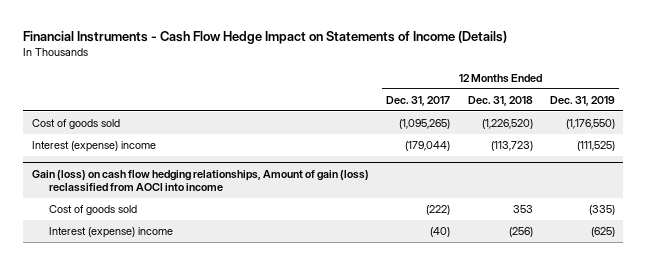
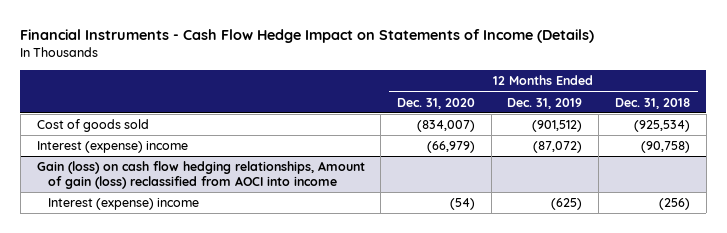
[386,96,451,107] Dec. 31, 2017 -> none
none -> [397,97,476,109] Dec. 31, 2020
[481,119,533,130] (1,226,520) -> [633,120,690,133] (925,534)
[565,119,615,130] (1,176,550) -> [532,120,583,133] (901,512)
[490,141,533,152] (113,723) -> [640,141,690,154] (90,758)
[576,141,615,152] (111,525) -> [533,141,583,154] (87,072)
[49,205,138,216] Cost of goods sold -> none

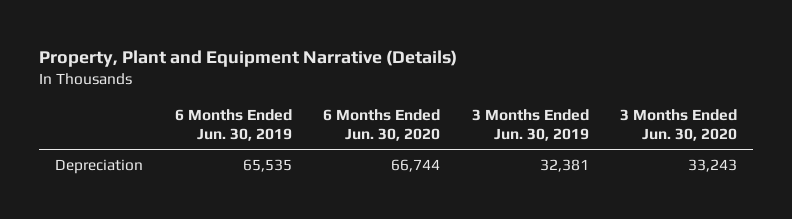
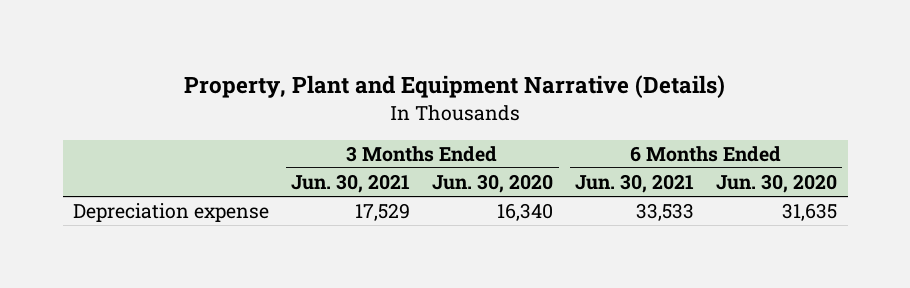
[174,108,292,142] 6 Months Ended Jun. 30, 2019 -> none
[471,108,589,142] 3 Months Ended Jun. 30, 2019 -> none
none -> [291,174,411,194] Jun. 30, 2021
none -> [574,174,694,194] Jun. 30, 2021
[55,159,144,175] Depreciation -> [73,203,270,223] Depreciation expense
[391,159,441,173] 66,744 -> [781,203,837,222] 31,635
[688,159,738,173] 33,243 -> [497,203,554,222] 16,340

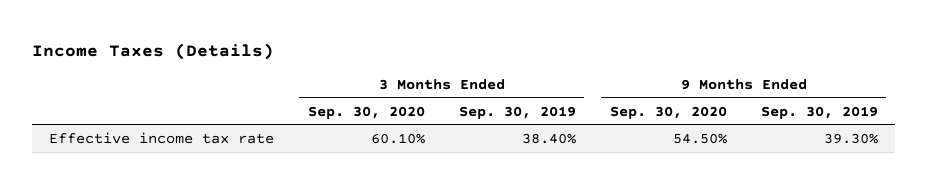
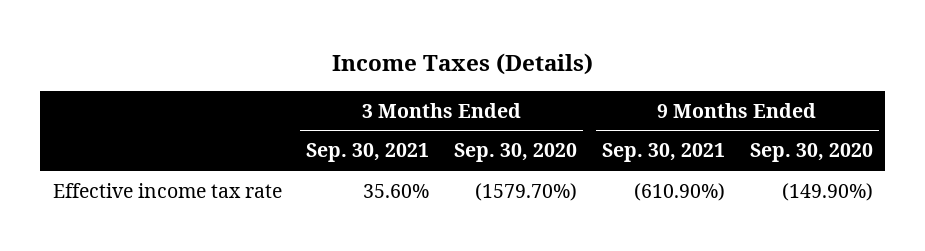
[458,105,576,119] Sep. 30, 2019 -> none
[760,105,878,119] Sep. 30, 2019 -> none
none -> [306,143,430,163] Sep. 30, 2021
none -> [601,143,725,163] Sep. 30, 2021
[370,132,425,144] 60.10% -> [475,183,578,202] (1579.70%)
[672,132,727,144] 54.50% -> [781,183,873,202] (149.90%)

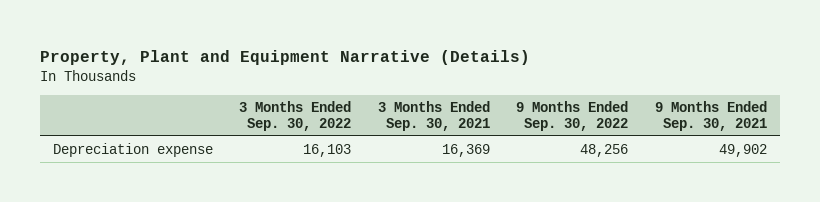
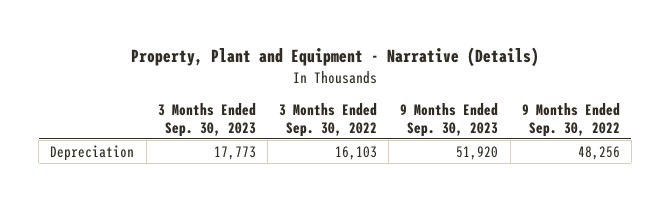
[39,49,530,65] Property, Plant and Equipment Narrative (Details) -> [131,47,540,68] Property, Plant and Equipment - Narrative (Details)
[377,100,490,132] 3 Months Ended Sep. 30, 2021 -> none
[654,100,767,132] 9 Months Ended Sep. 30, 2021 -> none
none -> [157,102,256,137] 3 Months Ended Sep. 30, 2023
none -> [400,102,499,137] 9 Months Ended Sep. 30, 2023
[53,142,214,157] Depreciation expense -> [50,144,135,161] Depreciation

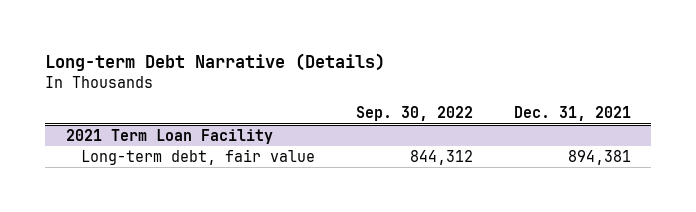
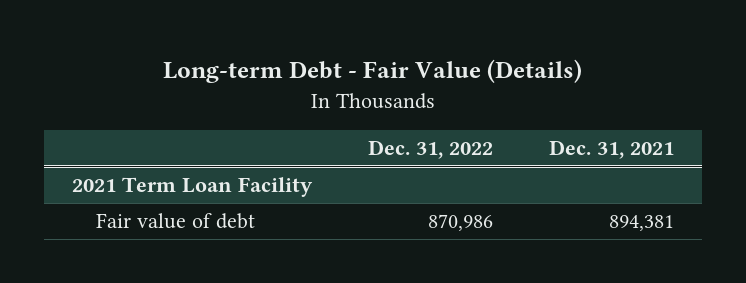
[45,53,386,72] Long-term Debt Narrative (Details) -> [162,59,582,84] Long-term Debt - Fair Value (Details)
[355,106,473,122] Sep. 30, 2022 -> none
none -> [367,139,493,159] Dec. 31, 2022
[81,148,316,165] Long-term debt, fair value -> [95,213,255,230] Fair value of debt

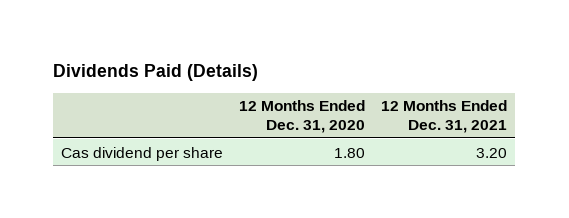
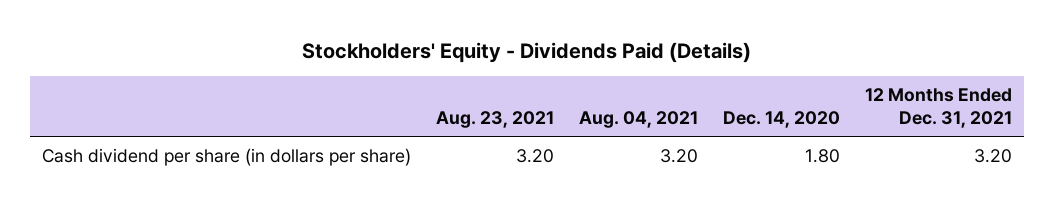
[53,64,259,82] Dividends Paid (Details) -> [302,41,752,63] Stockholders' Equity - Dividends Paid (Details)
[239,100,366,133] 12 Months Ended Dec. 31, 2020 -> none
none -> [436,110,555,128] Aug. 23, 2021
none -> [579,110,699,128] Aug. 04, 2021
none -> [722,110,840,128] Dec. 14, 2020
[61,146,224,161] Cas dividend per share -> [42,147,412,166] Cash dividend per share (in dollars per share)

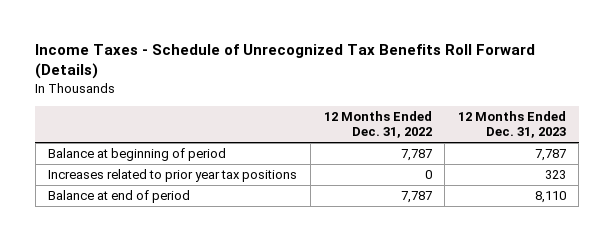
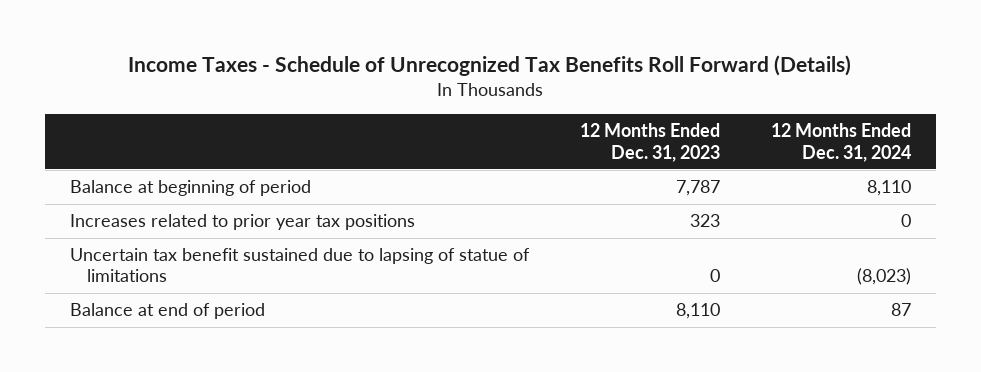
[323,110,432,139] 12 Months Ended Dec. 31, 2022 -> none
none -> [770,123,911,162] 12 Months Ended Dec. 31, 2024
none -> [70,248,531,283] Uncertain tax benefit sustained due to lapsing of statue of limitations

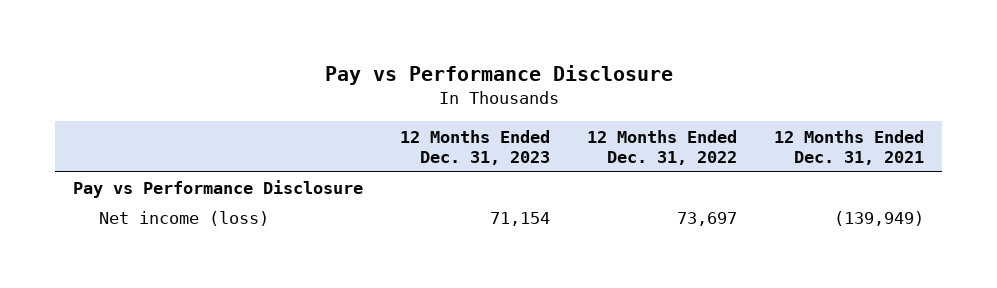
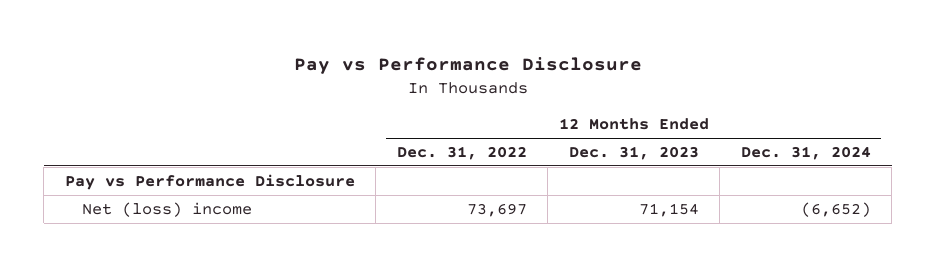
[773,129,924,165] 12 Months Ended Dec. 31, 2021 -> none
none -> [740,146,871,161] Dec. 31, 2024
[98,211,269,227] Net income (loss) -> [81,201,252,217] Net (loss) income

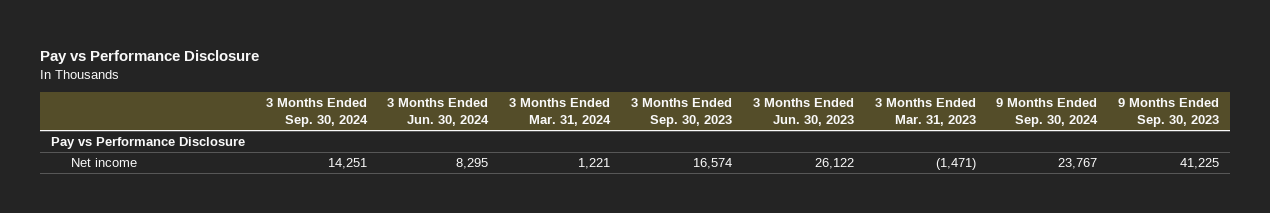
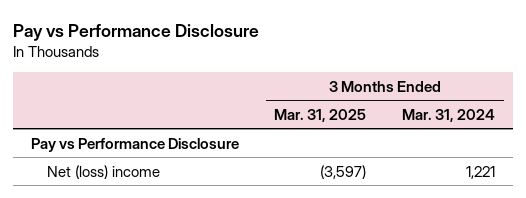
[265,98,368,128] 3 Months Ended Sep. 30, 2024 -> none
[387,98,490,127] 3 Months Ended Jun. 30, 2024 -> none
[631,98,733,128] 3 Months Ended Sep. 30, 2023 -> none
[752,98,854,127] 3 Months Ended Jun. 30, 2023 -> none
[874,98,976,127] 3 Months Ended Mar. 31, 2023 -> none
[996,98,1099,128] 9 Months Ended Sep. 30, 2024 -> none
[1118,98,1220,128] 9 Months Ended Sep. 30, 2023 -> none
none -> [274,108,367,122] Mar. 31, 2025
[71,158,138,168] Net income -> [47,164,161,179] Net (loss) income

